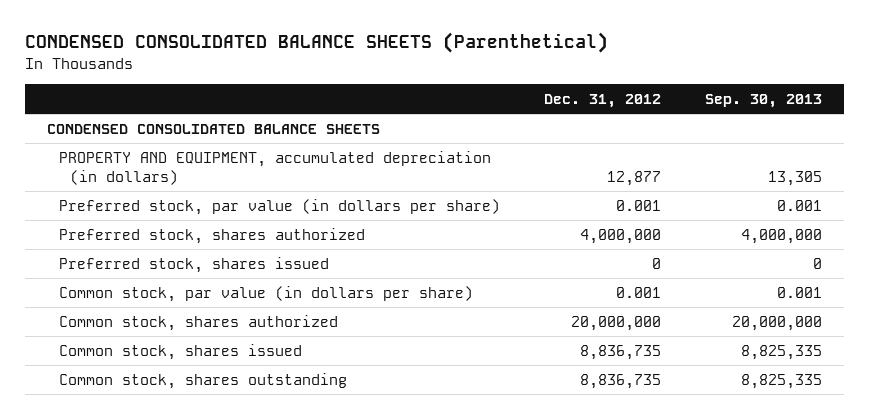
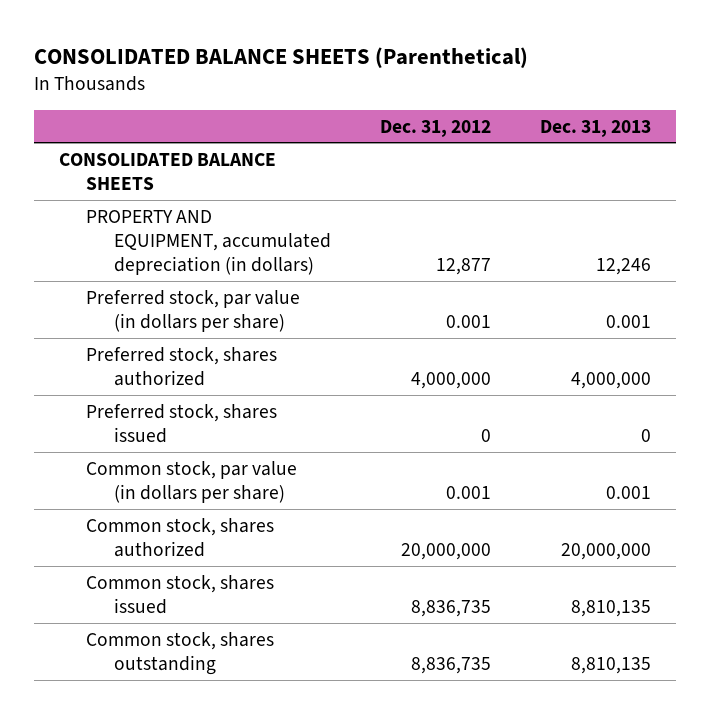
[24,32,608,54] CONDENSED CONSOLIDATED BALANCE SHEETS (Parenthetical) -> [33,47,528,69] CONSOLIDATED BALANCE SHEETS (Parenthetical)
[705,93,823,108] Sep. 30, 2013 -> none
none -> [540,119,652,137] Dec. 31, 2013
[46,123,380,134] CONDENSED CONSOLIDATED BALANCE SHEETS -> [58,152,276,190] CONSOLIDATED BALANCE SHEETS

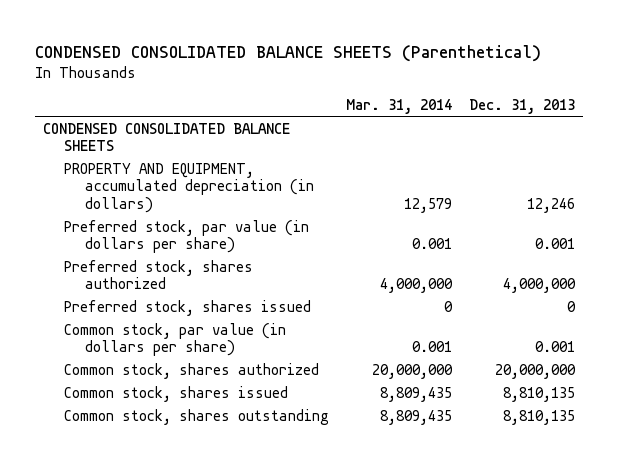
[33,47,528,69] CONSOLIDATED BALANCE SHEETS (Parenthetical) -> [34,45,541,63] CONDENSED CONSOLIDATED BALANCE SHEETS (Parenthetical)
[379,119,491,137] Dec. 31, 2012 -> none
none -> [345,98,452,114] Mar. 31, 2014
[58,152,276,190] CONSOLIDATED BALANCE SHEETS -> [43,122,291,152] CONDENSED CONSOLIDATED BALANCE SHEETS

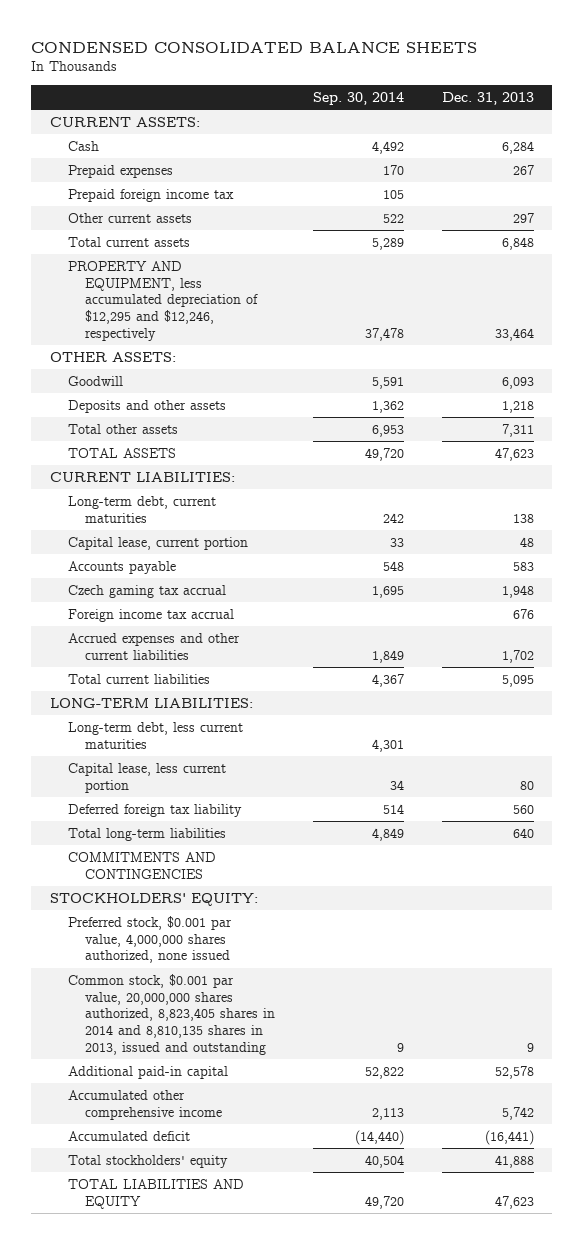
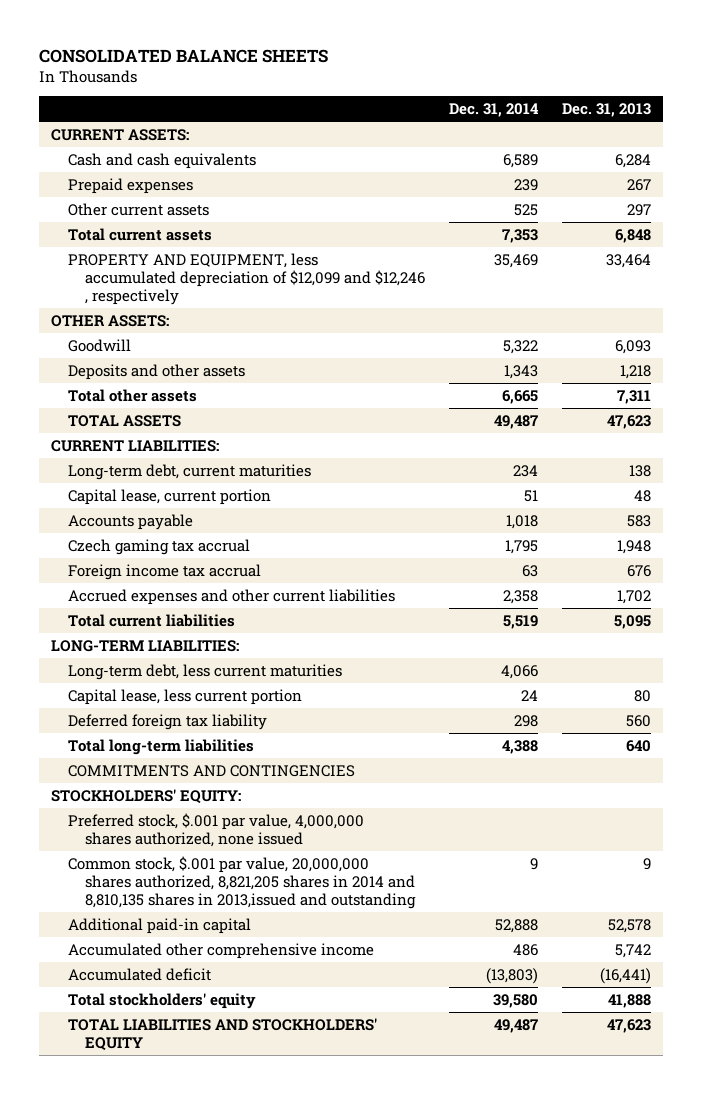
[31,41,478,53] CONDENSED CONSOLIDATED BALANCE SHEETS -> [38,48,328,63] CONSOLIDATED BALANCE SHEETS
[313,91,405,105] Sep. 30, 2014 -> none
none -> [448,103,539,118] Dec. 31, 2014
[67,140,99,151] Cash -> [67,152,256,169] Cash and cash equivalents
[67,188,234,202] Prepaid foreign income tax -> none
[67,260,259,341] PROPERTY AND EQUIPMENT, less accumulated depreciation of $12,295 and $12,246, respectively -> [67,252,425,305] PROPERTY AND EQUIPMENT, less accumulated depreciation of $12,099 and $12,246 , respectively
[67,915,232,964] Preferred stock, $0.001 par value, 4,000,000 shares authorized, none issued -> [67,812,364,847] Preferred stock, $.001 par value, 4,000,000 shares authorized, none issued
[67,973,276,1055] Common stock, $0.001 par value, 20,000,000 shares authorized, 8,823,405 shares in 2014 and 8,810,135 shares in 2013, issued and outstanding -> [67,855,416,909] Common stock, $.001 par value, 20,000,000 shares authorized, 8,821,205 shares in 2014 and 8,810,135 shares in 2013,issued and outstanding
[67,1178,244,1209] TOTAL LIABILITIES AND EQUITY -> [67,1017,377,1051] TOTAL LIABILITIES AND STOCKHOLDERS' EQUITY

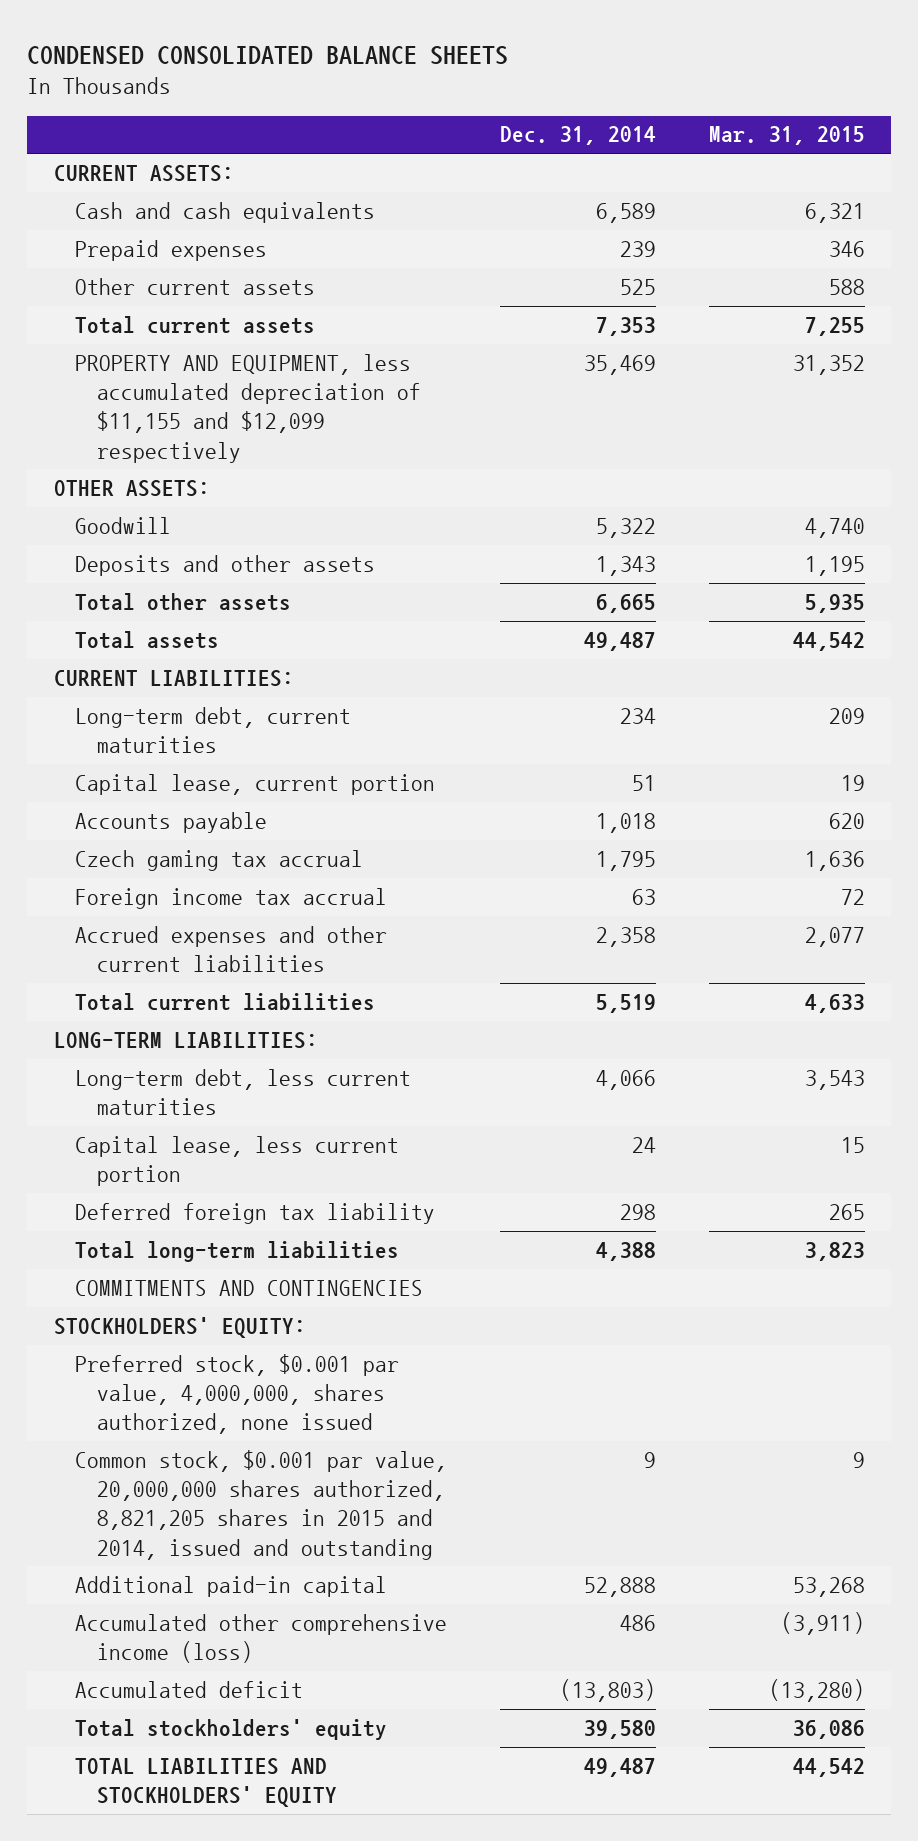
[38,48,328,63] CONSOLIDATED BALANCE SHEETS -> [27,45,509,65] CONDENSED CONSOLIDATED BALANCE SHEETS
[562,103,652,118] Dec. 31, 2013 -> none
none -> [708,126,865,146] Mar. 31, 2015
[67,252,425,305] PROPERTY AND EQUIPMENT, less accumulated depreciation of $12,099 and $12,246 , respectively -> [75,353,421,463] PROPERTY AND EQUIPMENT, less accumulated depreciation of $11,155 and $12,099 respectively
[67,414,181,427] TOTAL ASSETS -> [75,630,220,649] Total assets
[67,812,364,847] Preferred stock, $.001 par value, 4,000,000 shares authorized, none issued -> [75,1353,400,1435] Preferred stock, $0.001 par value, 4,000,000, shares authorized, none issued
[67,855,416,909] Common stock, $.001 par value, 20,000,000 shares authorized, 8,821,205 shares in 2014 and 8,810,135 shares in 2013,issued and outstanding -> [75,1449,448,1560] Common stock, $0.001 par value, 20,000,000 shares authorized, 8,821,205 shares in 2015 and 2014, issued and outstanding
[67,942,374,959] Accumulated other comprehensive income -> [75,1613,448,1664] Accumulated other comprehensive income (loss)

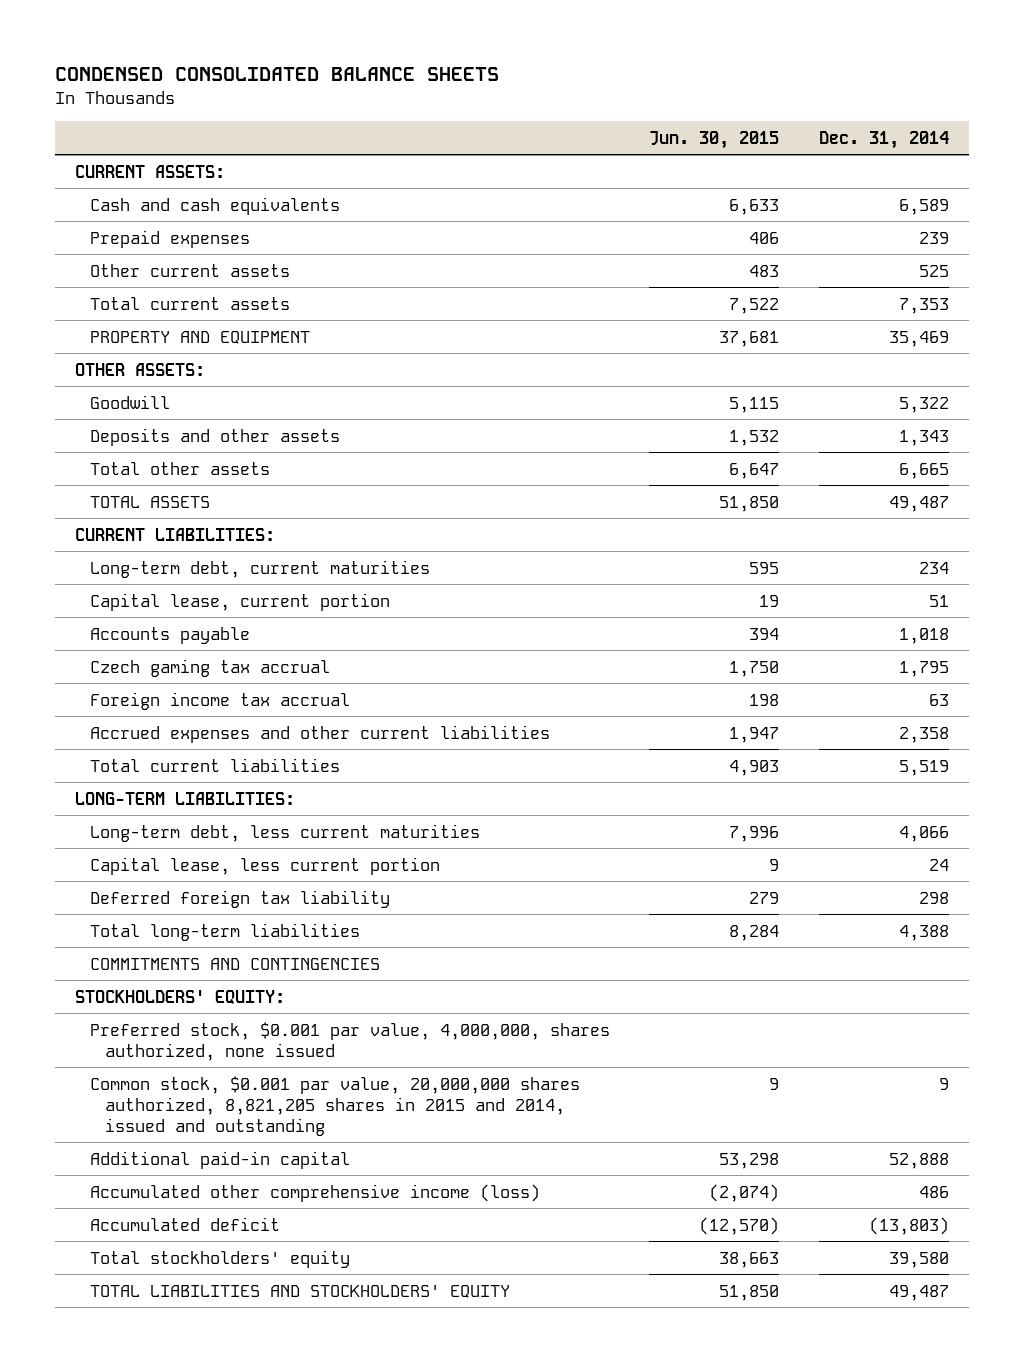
[708,126,865,146] Mar. 31, 2015 -> none
none -> [649,130,780,149] Jun. 30, 2015
[75,353,421,463] PROPERTY AND EQUIPMENT, less accumulated depreciation of $11,155 and $12,099 respectively -> [89,330,310,344] PROPERTY AND EQUIPMENT
[75,630,220,649] Total assets -> [89,495,210,508] TOTAL ASSETS

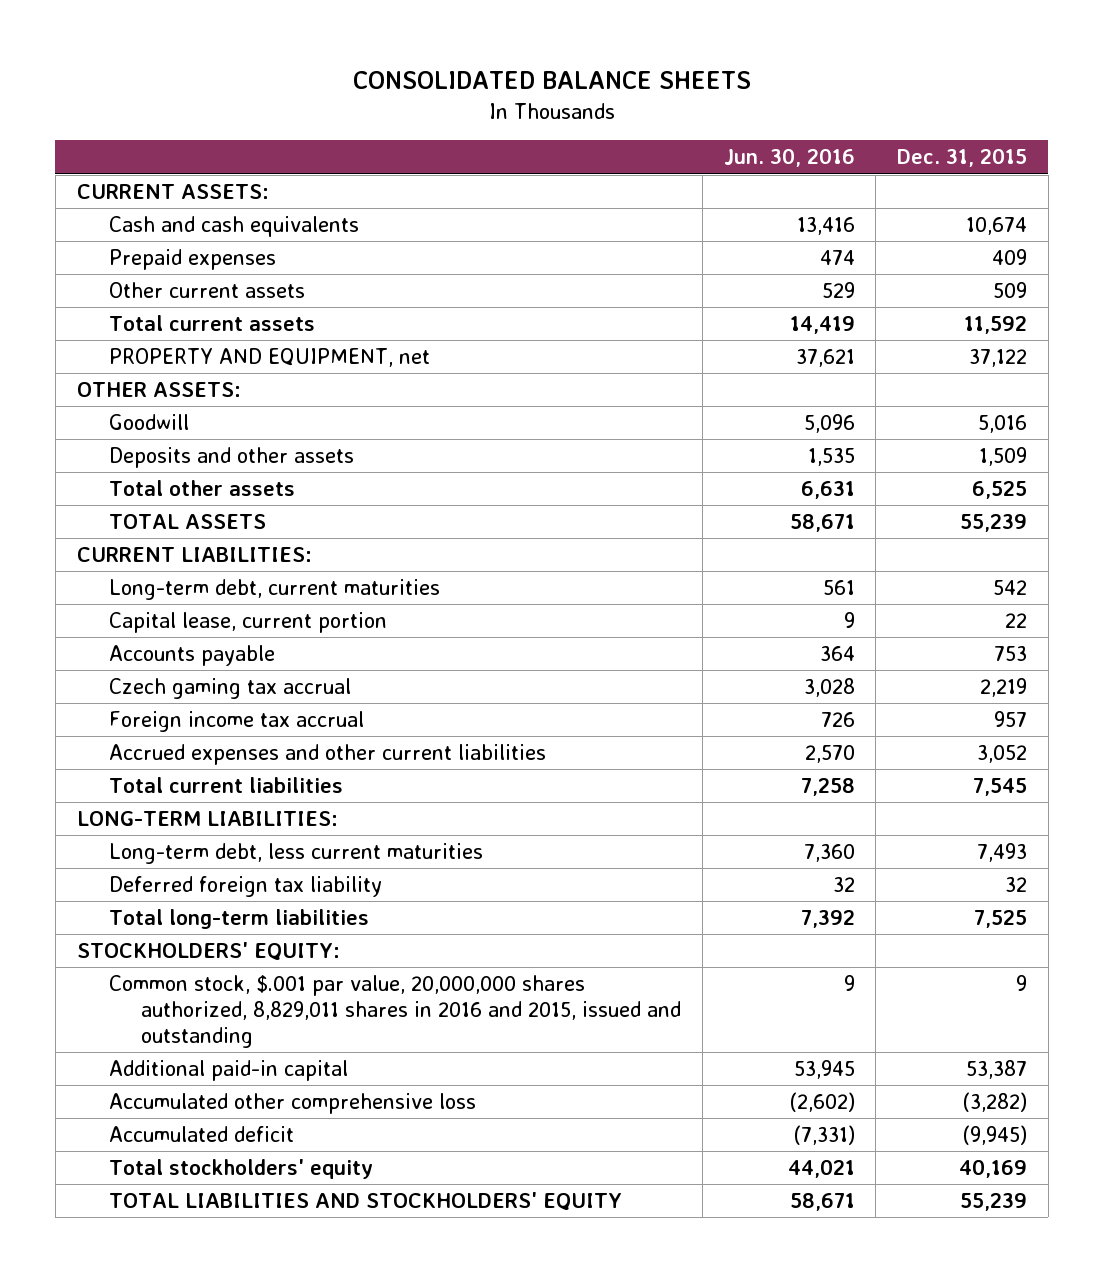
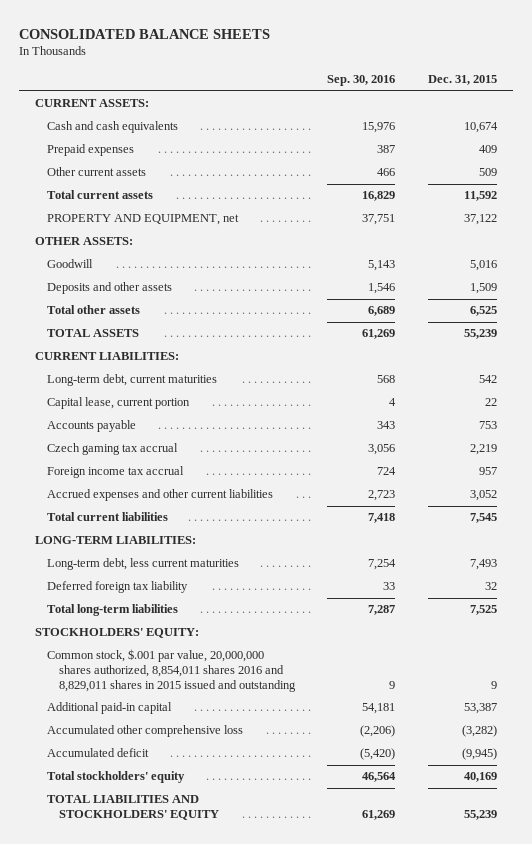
[723,148,855,168] Jun. 30, 2016 -> none
none -> [327,75,396,87] Sep. 30, 2016
[108,975,682,1049] Common stock, $.001 par value, 20,000,000 shares authorized, 8,829,011 shares in 2016 and 2015, issued and outstanding -> [47,649,296,692] Common stock, $.001 par value, 20,000,000 shares authorized, 8,854,011 shares 2016 and 8,829,011 shares in 2015 issued and outstanding

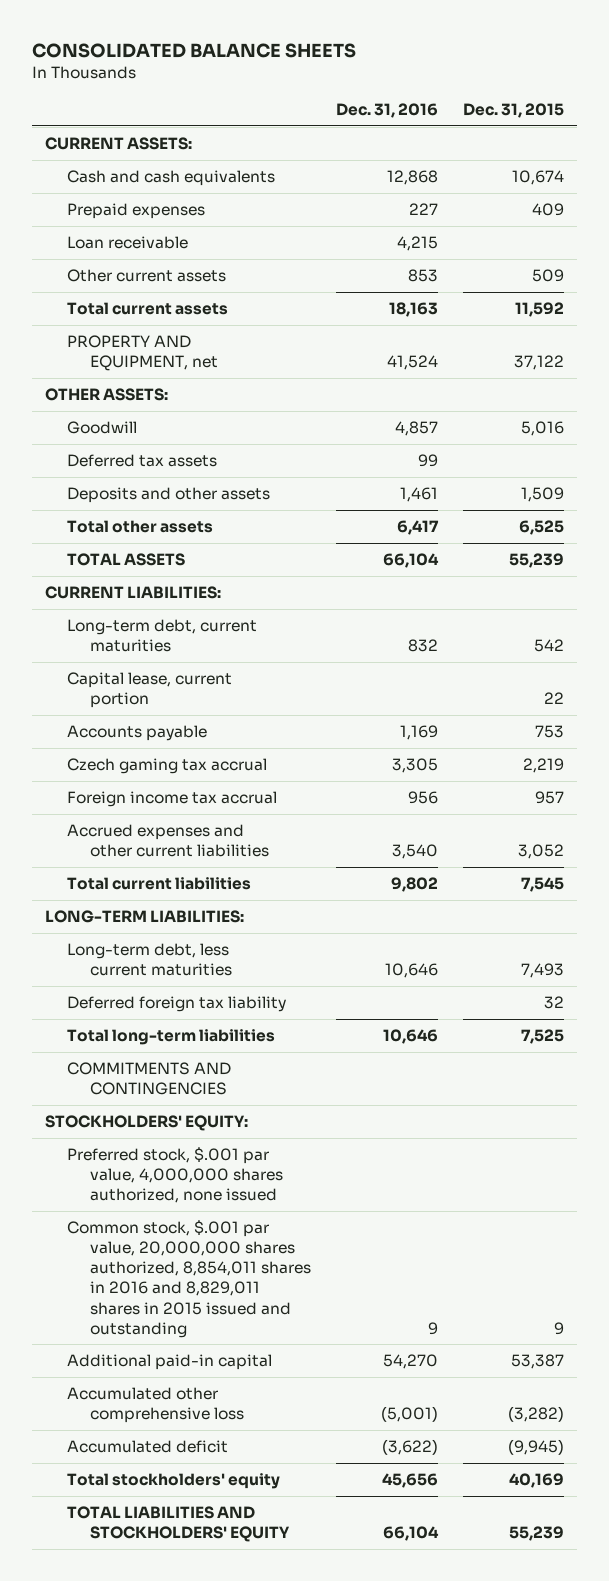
[327,75,396,87] Sep. 30, 2016 -> none
none -> [335,103,438,119] Dec. 31, 2016
none -> [67,235,189,249] Loan receivable
none -> [67,453,218,467] Deferred tax assets
none -> [67,1061,232,1096] COMMITMENTS AND CONTINGENCIES
none -> [67,1146,283,1204] Preferred stock, $.001 par value, 4,000,000 shares authorized, none issued
[47,649,296,692] Common stock, $.001 par value, 20,000,000 shares authorized, 8,854,011 shares 2016 and 8,829,011 shares in 2015 issued and outstanding -> [67,1219,311,1338] Common stock, $.001 par value, 20,000,000 shares authorized, 8,854,011 shares in 2016 and 8,829,011 shares in 2015 issued and outstanding

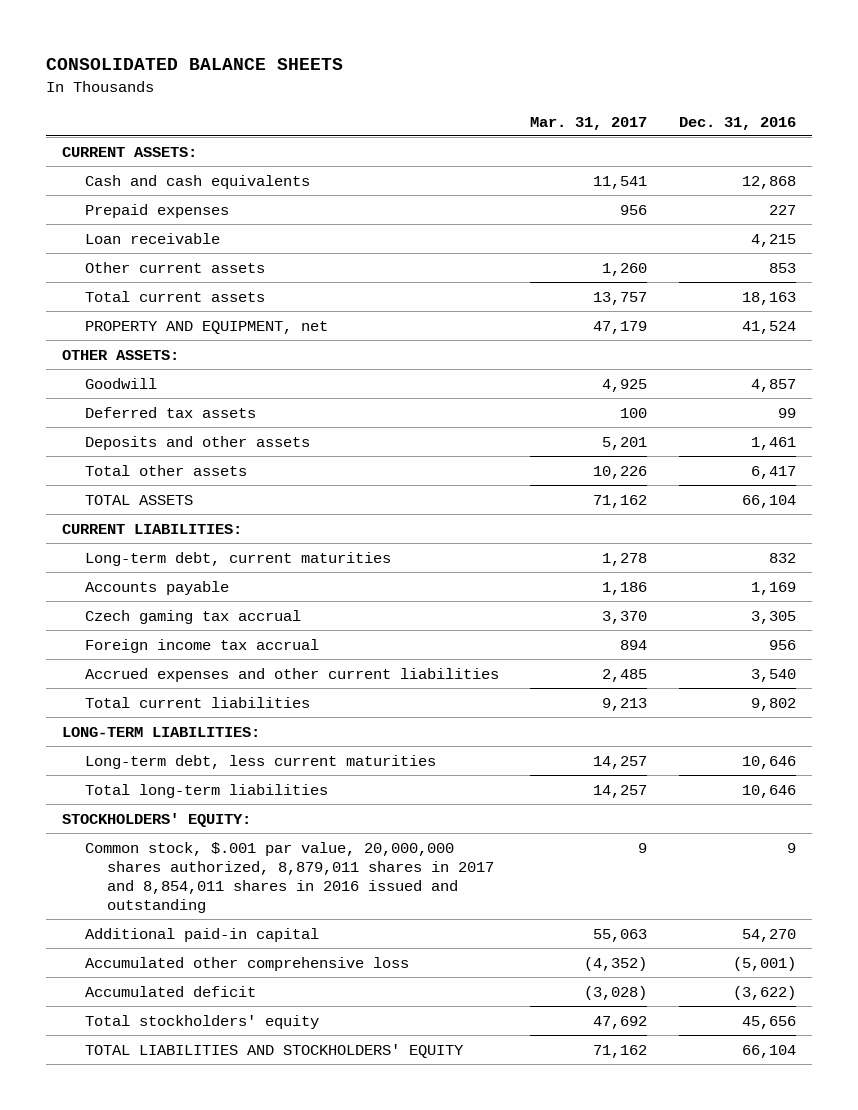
[463,103,565,119] Dec. 31, 2015 -> none
none -> [530,116,648,130] Mar. 31, 2017
[67,671,233,709] Capital lease, current portion -> none
[67,995,287,1012] Deferred foreign tax liability -> none
[67,1061,232,1096] COMMITMENTS AND CONTINGENCIES -> none
[67,1146,283,1204] Preferred stock, $.001 par value, 4,000,000 shares authorized, none issued -> none
[67,1219,311,1338] Common stock, $.001 par value, 20,000,000 shares authorized, 8,854,011 shares in 2016 and 8,829,011 shares in 2015 issued and outstanding -> [84,841,495,913] Common stock, $.001 par value, 20,000,000 shares authorized, 8,879,011 shares in 2017 and 8,854,011 shares in 2016 issued and outstanding

